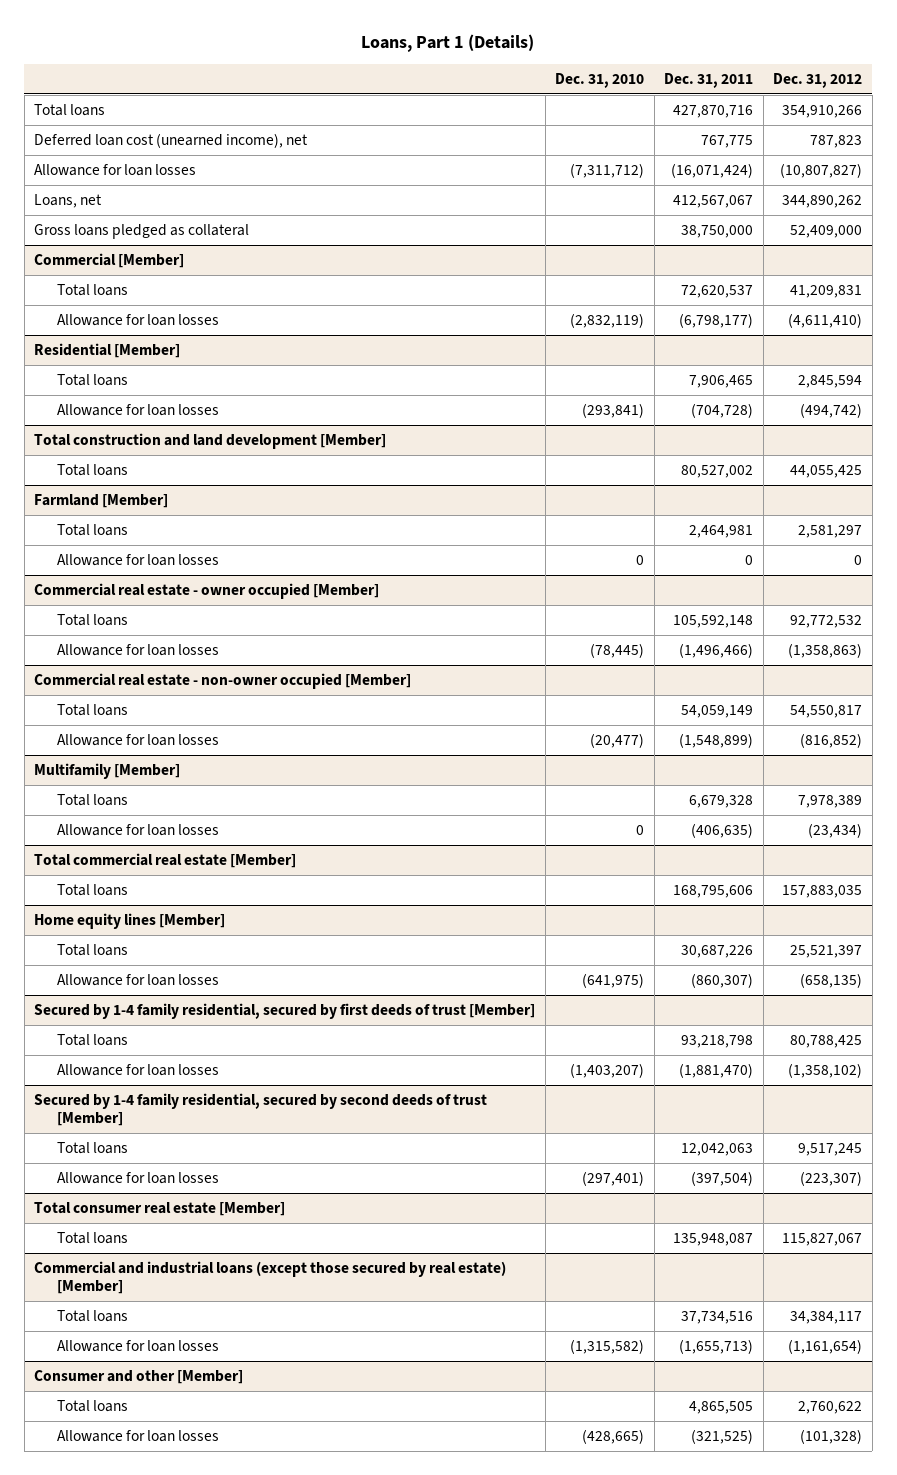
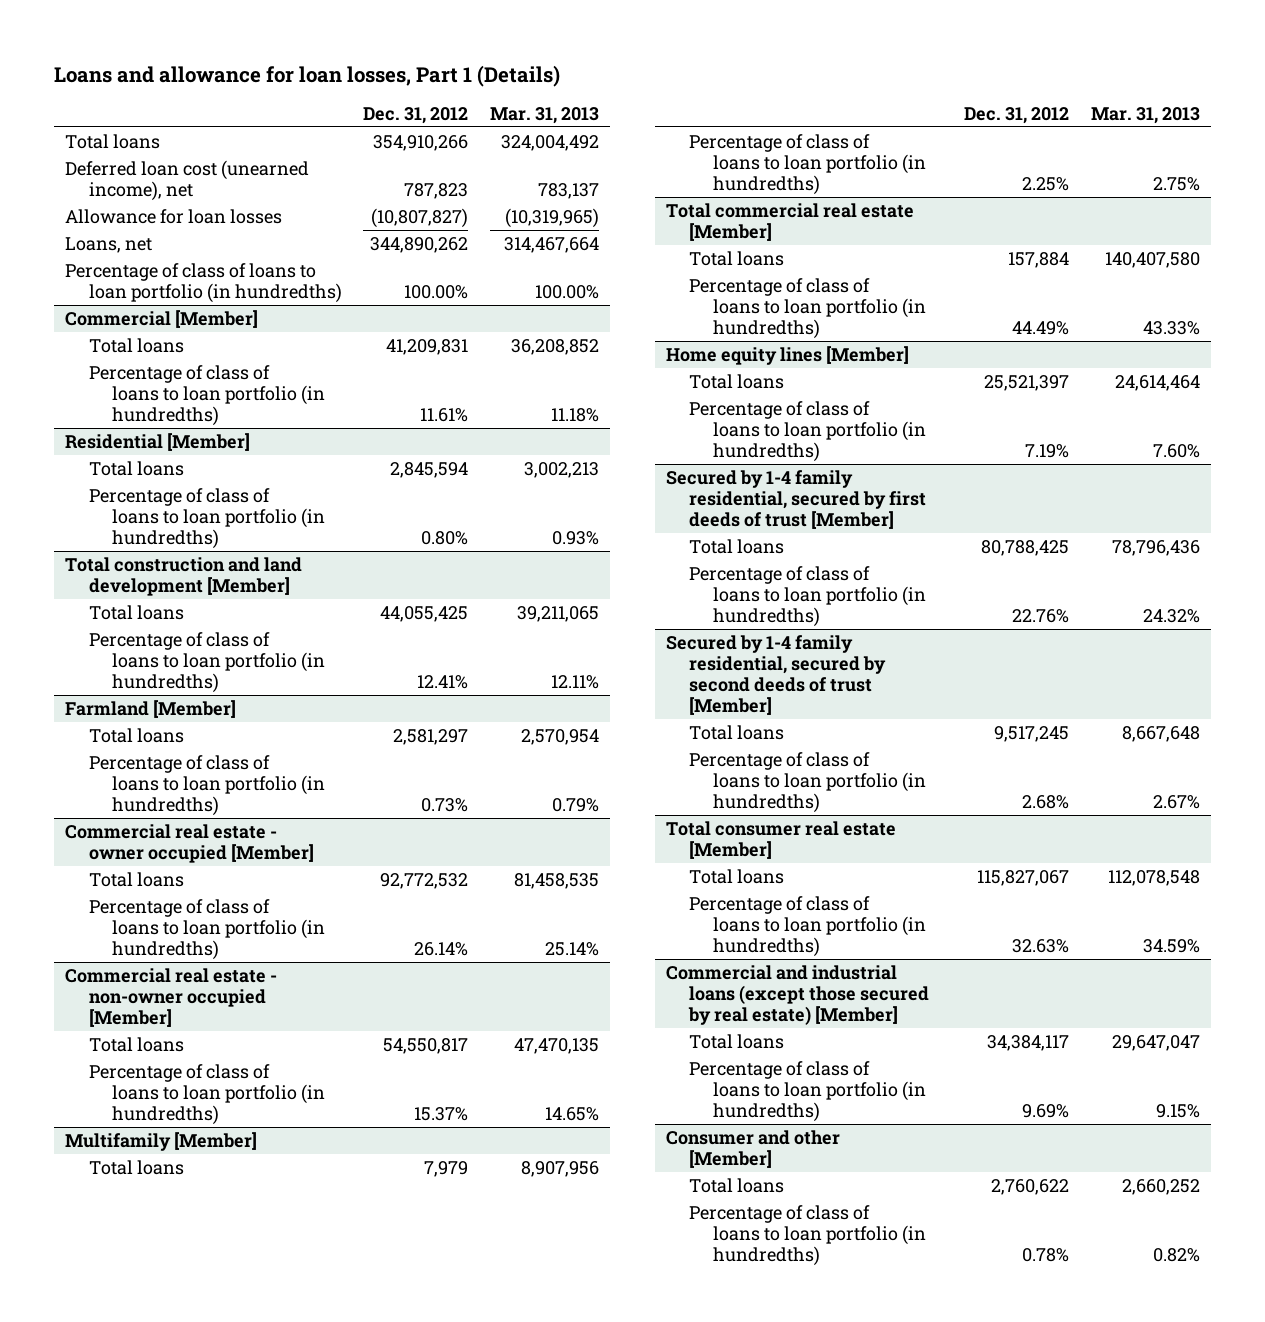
[361,34,535,53] Loans, Part 1 (Details) -> [54,65,561,88] Loans and allowance for loan losses, Part 1 (Details)
[555,72,645,88] Dec. 31, 2010 -> none
[664,72,754,88] Dec. 31, 2011 -> none
none -> [490,107,600,125] Mar. 31, 2013
[34,223,250,239] Gross loans pledged as collateral -> none
none -> [65,262,342,304] Percentage of class of loans to loan portfolio (in hundredths)
[56,313,219,326] Allowance for loan losses -> none
none -> [88,364,325,427] Percentage of class of loans to loan portfolio (in hundredths)
[56,403,219,416] Allowance for loan losses -> none
none -> [88,487,325,550] Percentage of class of loans to loan portfolio (in hundredths)
none -> [88,631,325,694] Percentage of class of loans to loan portfolio (in hundredths)
[56,553,219,566] Allowance for loan losses -> none
none -> [88,754,325,817] Percentage of class of loans to loan portfolio (in hundredths)
[56,643,219,656] Allowance for loan losses -> none
none -> [88,898,325,961] Percentage of class of loans to loan portfolio (in hundredths)
[56,733,219,746] Allowance for loan losses -> none
none -> [88,1063,325,1126] Percentage of class of loans to loan portfolio (in hundredths)
[56,823,219,836] Allowance for loan losses -> none
[798,794,863,808] 7,978,389 -> [424,1160,469,1177] 7,979
none -> [689,133,926,196] Percentage of class of loans to loan portfolio (in hundredths)
[782,884,863,898] 157,883,035 -> [1008,251,1070,268] 157,884
none -> [689,277,926,340] Percentage of class of loans to loan portfolio (in hundredths)
[56,973,219,986] Allowance for loan losses -> none
none -> [689,400,926,463] Percentage of class of loans to loan portfolio (in hundredths)
[56,1063,219,1076] Allowance for loan losses -> none
none -> [689,565,926,628] Percentage of class of loans to loan portfolio (in hundredths)
[56,1171,219,1184] Allowance for loan losses -> none
none -> [689,751,926,814] Percentage of class of loans to loan portfolio (in hundredths)
none -> [689,895,926,958] Percentage of class of loans to loan portfolio (in hundredths)
[56,1339,219,1352] Allowance for loan losses -> none
none -> [689,1060,926,1123] Percentage of class of loans to loan portfolio (in hundredths)
[56,1429,219,1442] Allowance for loan losses -> none
none -> [689,1204,926,1267] Percentage of class of loans to loan portfolio (in hundredths)

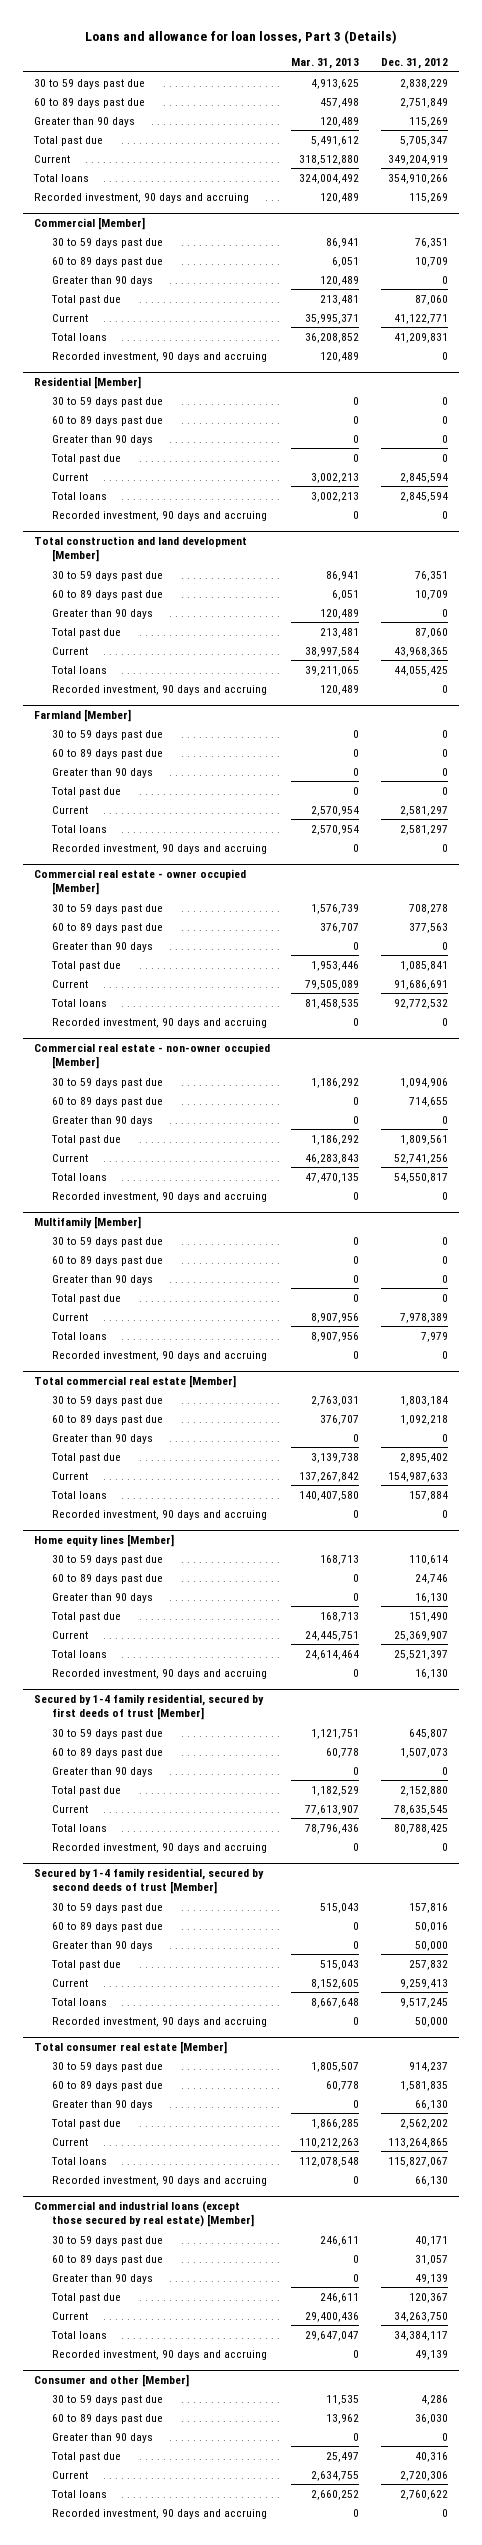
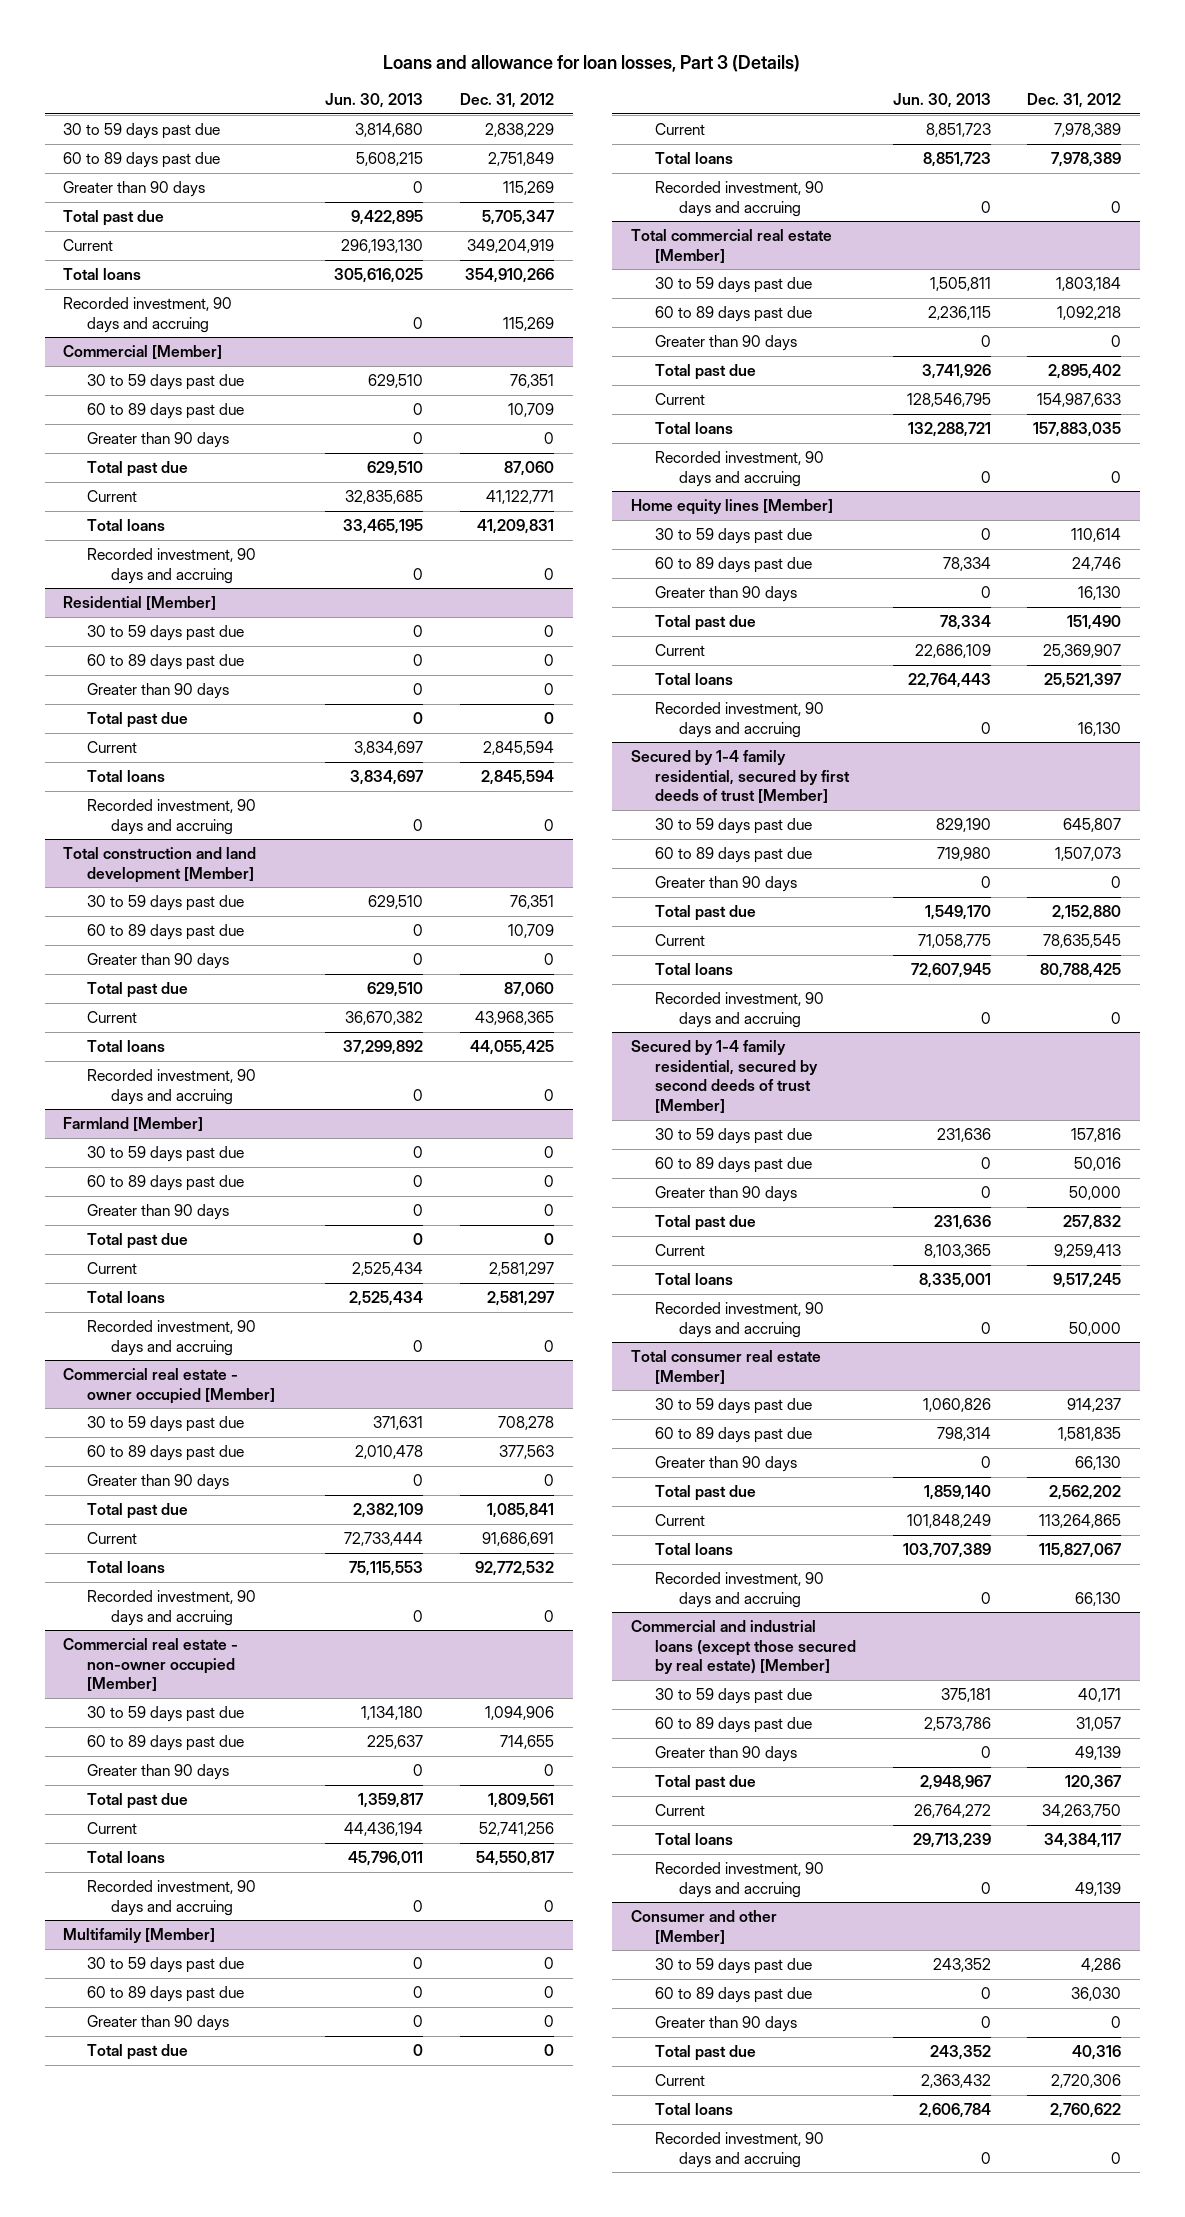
[291,58,360,70] Mar. 31, 2013 -> none
none -> [325,93,424,109] Jun. 30, 2013
[420,1331,448,1342] 7,979 -> [1051,152,1122,168] 7,978,389
[408,1490,448,1501] 157,884 -> [1033,422,1122,438] 157,883,035

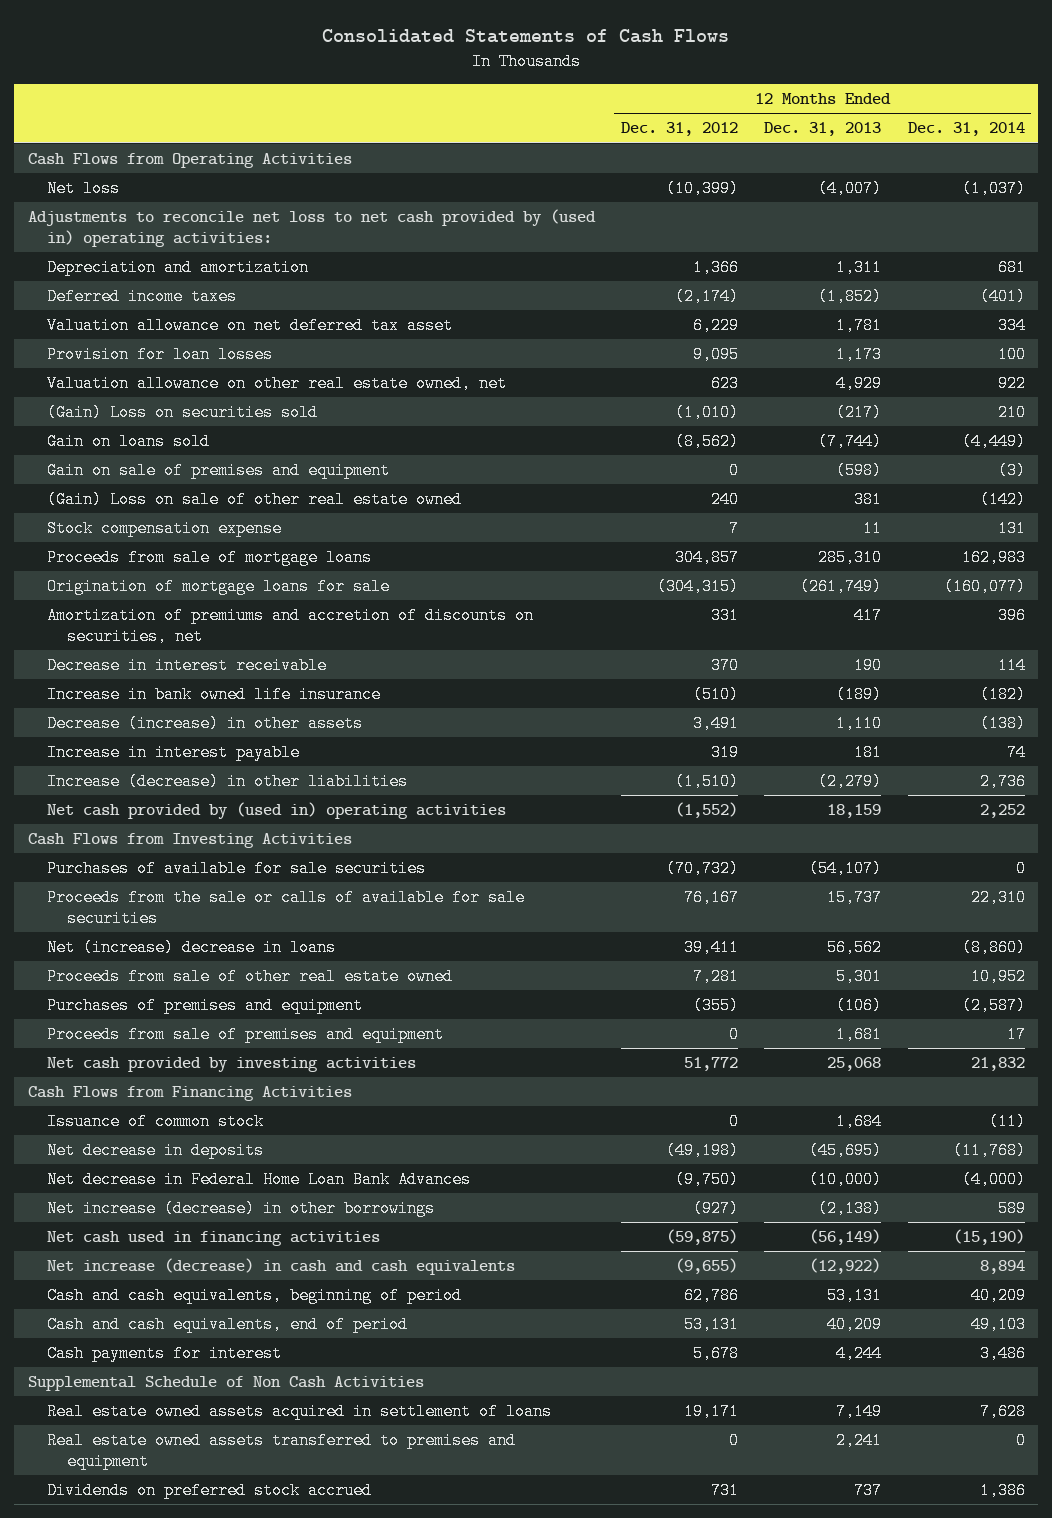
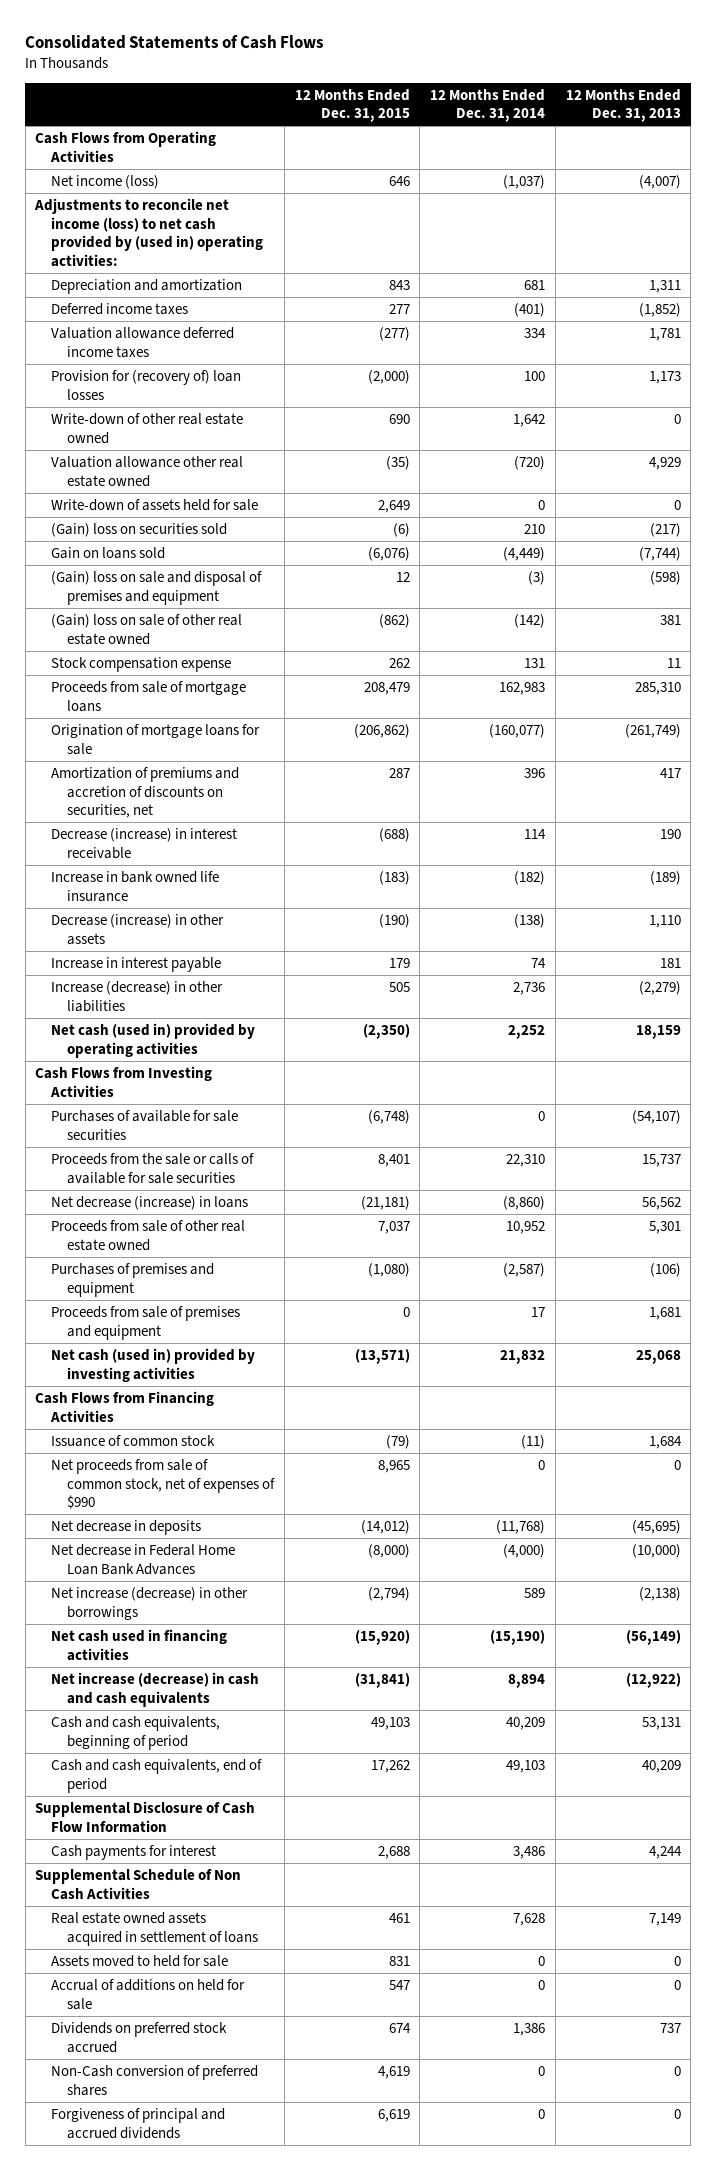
[620,122,738,137] Dec. 31, 2012 -> none
none -> [294,88,410,123] 12 Months Ended Dec. 31, 2015
[47,180,121,198] Net loss -> [51,175,160,190] Net income (loss)
[27,209,596,247] Adjustments to reconcile net loss to net cash provided by (used in) operating activities: -> [34,198,264,267] Adjustments to reconcile net income (loss) to net cash provided by (used in) operating activities:
[47,317,454,335] Valuation allowance on net deferred tax asset -> [51,327,235,358] Valuation allowance deferred income taxes
[47,346,274,364] Provision for loan losses -> [51,370,242,400] Provision for (recovery of) loan losses
none -> [51,413,244,444] Write-down of other real estate owned
[47,375,508,393] Valuation allowance on other real estate owned, net -> [51,456,244,487] Valuation allowance other real estate owned
[997,375,1026,393] 922 -> [514,456,546,471] (720)
none -> [51,499,259,512] Write-down of assets held for sale
[47,404,319,422] (Gain) Loss on securities sold -> [51,523,228,538] (Gain) loss on securities sold
[47,462,391,480] Gain on sale of premises and equipment -> [51,571,263,605] (Gain) loss on sale and disposal of premises and equipment
[47,491,463,509] (Gain) Loss on sale of other real estate owned -> [51,614,243,645] (Gain) loss on sale of other real estate owned
[47,657,328,675] Decrease in interest receivable -> [51,828,238,859] Decrease (increase) in interest receivable
[47,802,507,820] Net cash provided by (used in) operating activities -> [51,1023,256,1058] Net cash (used in) provided by operating activities
[47,939,337,957] Net (increase) decrease in loans -> [51,1196,249,1211] Net decrease (increase) in loans
[47,1057,417,1073] Net cash provided by investing activities -> [51,1348,256,1382] Net cash (used in) provided by investing activities
none -> [51,1459,276,1510] Net proceeds from sale of common stock, net of expenses of $990
none -> [35,1801,256,1833] Supplemental Disclosure of Cash Flow Information
[47,1432,517,1470] Real estate owned assets transferred to premises and equipment -> none
none -> [51,1955,229,1968] Assets moved to held for sale
none -> [51,1979,246,2010] Accrual of additions on held for sale
none -> [51,2065,259,2096] Non-Cash conversion of preferred shares
none -> [51,2108,226,2139] Forgiveness of principal and accrued dividends

